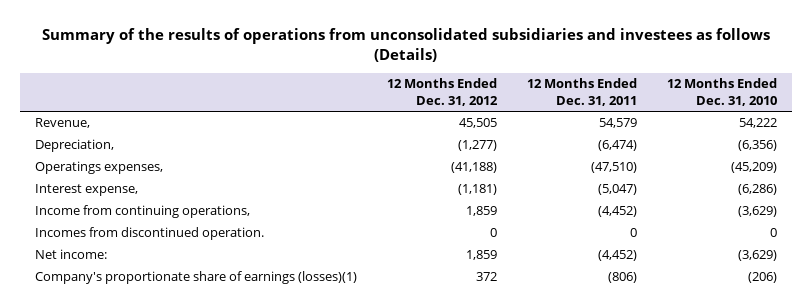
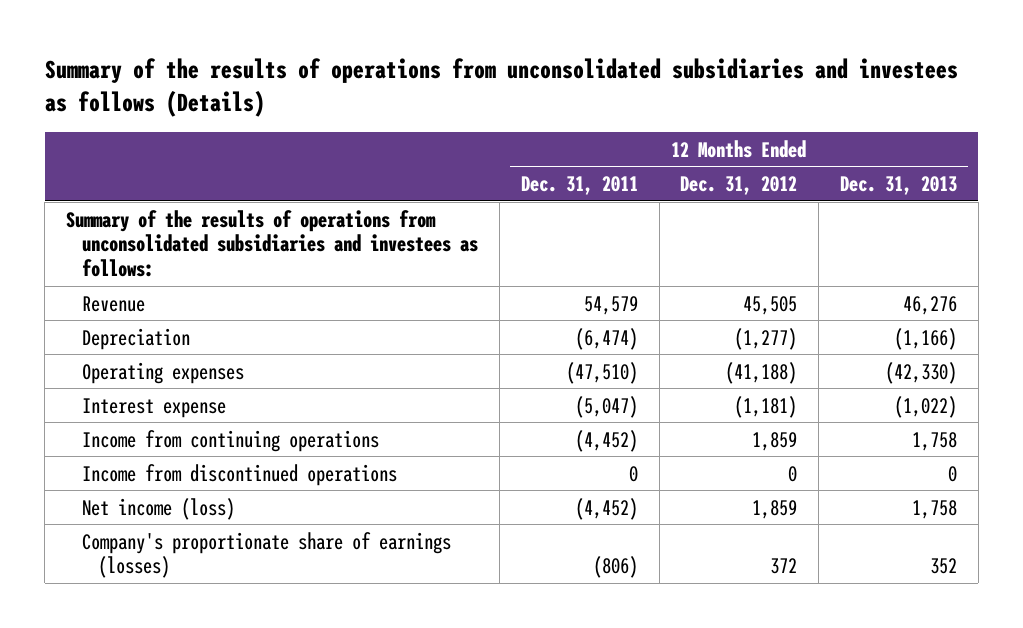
[666,78,777,106] 12 Months Ended Dec. 31, 2010 -> none
none -> [840,176,958,196] Dec. 31, 2013
none -> [66,209,479,278] Summary of the results of operations from unconsolidated subsidiaries and investees as follows:
[35,118,91,129] Revenue, -> [82,295,146,312] Revenue
[35,139,115,153] Depreciation, -> [82,327,191,350] Depreciation
[35,161,164,175] Operatings expenses, -> [82,361,245,384] Operating expenses
[35,184,139,197] Interest expense, -> [82,397,227,418] Interest expense
[35,205,251,219] Income from continuing operations, -> [82,429,380,452] Income from continuing operations
[35,227,265,241] Incomes from discontinued operation. -> [82,463,398,486] Income from discontinued operations
[35,249,108,260] Net income: -> [82,497,236,520] Net income (loss)
[35,271,358,285] Company's proportionate share of earnings (losses)(1) -> [82,531,452,579] Company's proportionate share of earnings (losses)

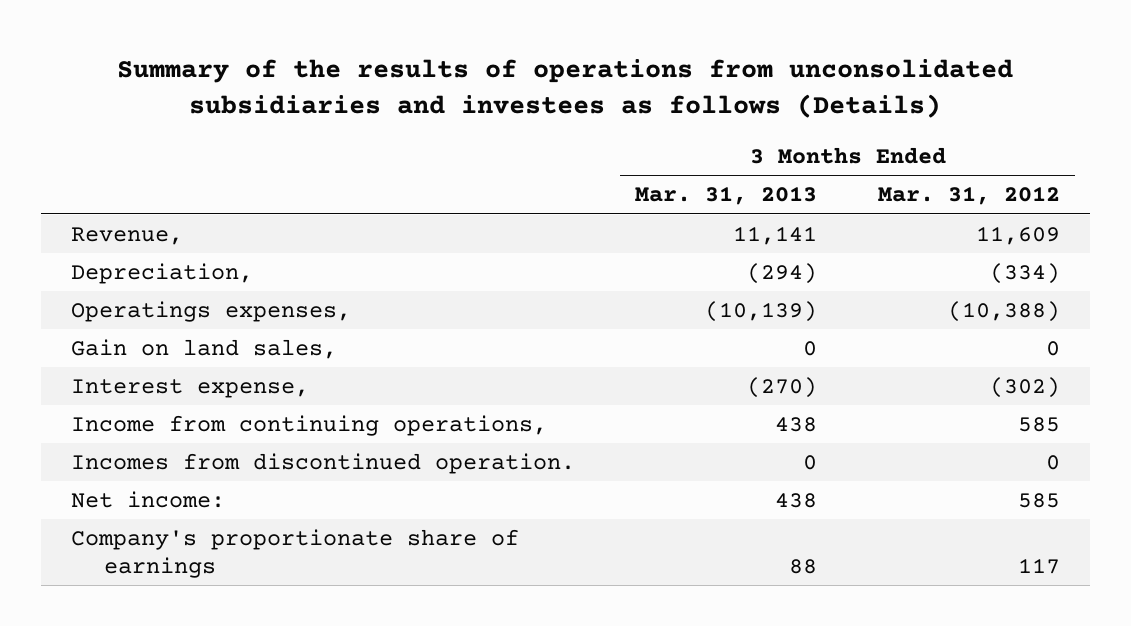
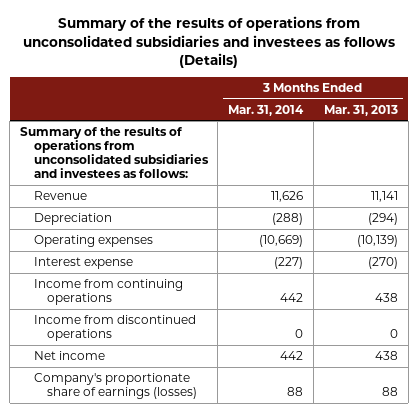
[877,186,1060,206] Mar. 31, 2012 -> none
none -> [228,104,305,116] Mar. 31, 2014
[70,339,337,360] Gain on land sales, -> none
none -> [20,126,209,179] Summary of the results of operations from unconsolidated subsidiaries and investees as follows:
[70,227,183,246] Revenue, -> [33,190,87,200] Revenue
[70,263,253,285] Depreciation, -> [33,212,112,225] Depreciation
[70,301,351,323] Operatings expenses, -> [33,234,153,247] Operating expenses
[70,379,309,399] Interest expense, -> [33,256,133,269] Interest expense
[70,415,547,437] Income from continuing operations, -> [33,278,183,306] Income from continuing operations
[70,453,575,475] Incomes from discontinued operation. -> [33,314,196,342] Income from discontinued operations
[70,491,225,509] Net income: -> [33,350,105,360] Net income
[70,529,519,578] Company's proportionate share of earnings -> [33,372,198,400] Company's proportionate share of earnings (losses)

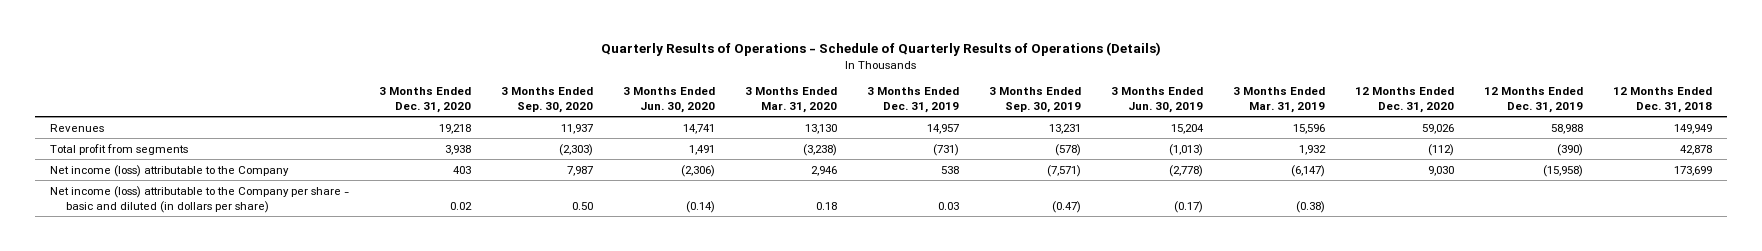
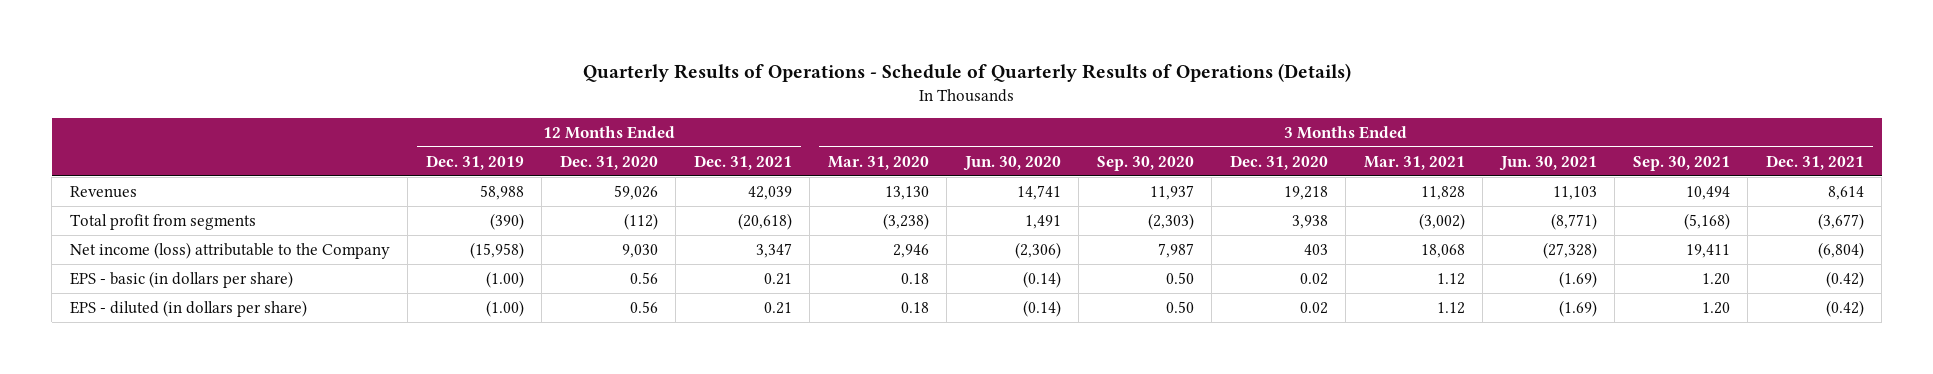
[867,87,960,113] 3 Months Ended Dec. 31, 2019 -> none
[989,87,1082,113] 3 Months Ended Sep. 30, 2019 -> none
[1111,87,1204,113] 3 Months Ended Jun. 30, 2019 -> none
[1233,87,1326,113] 3 Months Ended Mar. 31, 2019 -> none
[1613,87,1713,113] 12 Months Ended Dec. 31, 2018 -> none
none -> [693,154,792,170] Dec. 31, 2021
none -> [1363,155,1465,170] Mar. 31, 2021
none -> [1498,155,1597,171] Jun. 30, 2021
none -> [1632,155,1730,171] Sep. 30, 2021
none -> [1765,154,1864,170] Dec. 31, 2021
[49,185,349,213] Net income (loss) attributable to the Company per share - basic and diluted (in dollars per share) -> none
none -> [69,270,293,288] EPS - basic (in dollars per share)
none -> [69,299,307,317] EPS - diluted (in dollars per share)

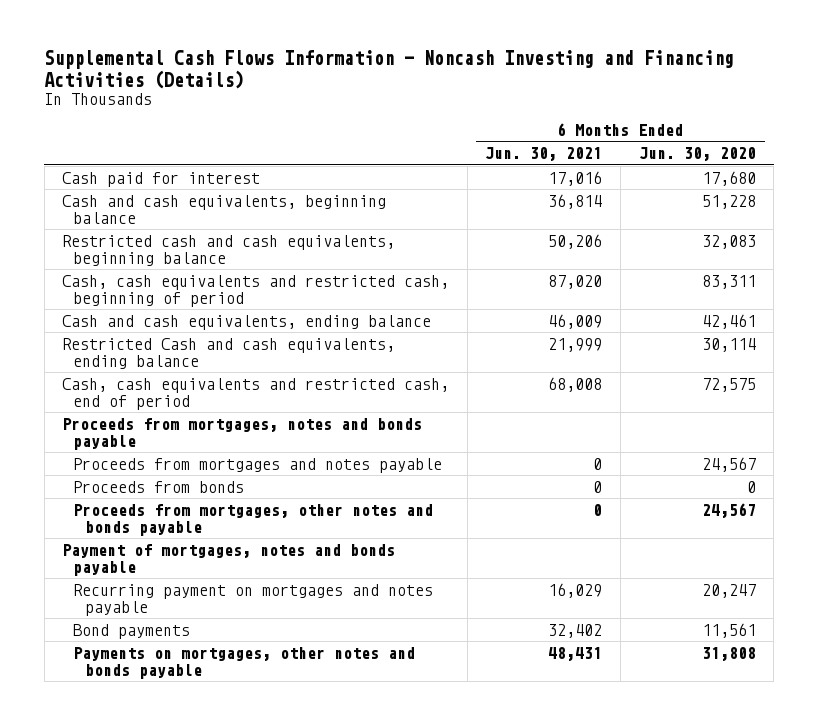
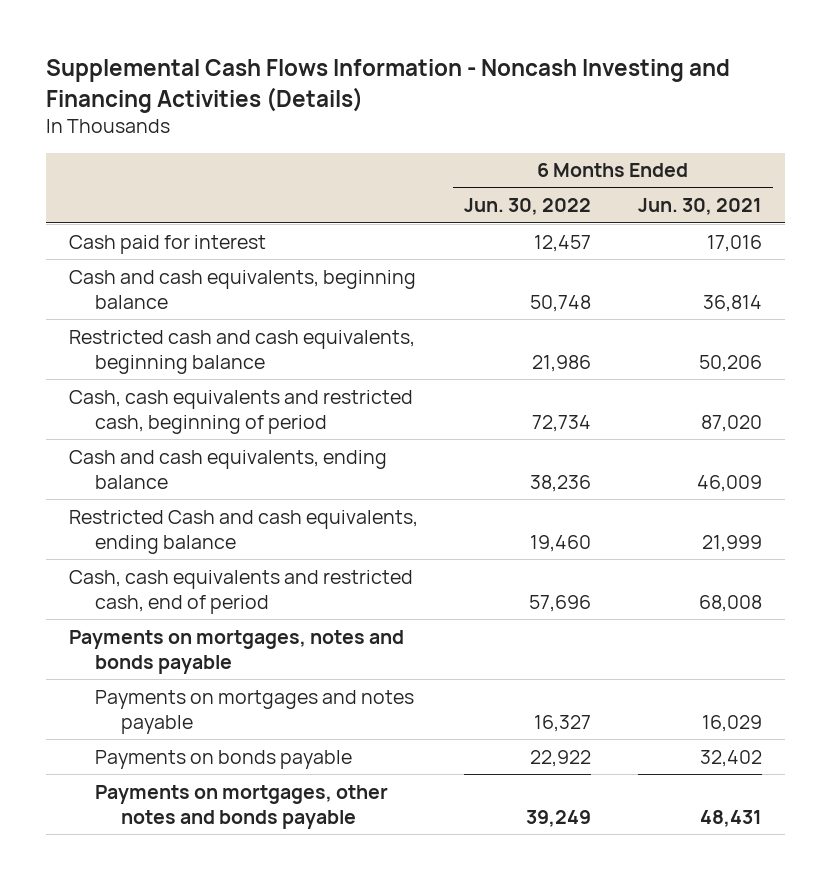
[638,147,756,162] Jun. 30, 2020 -> none
none -> [464,198,592,216] Jun. 30, 2022
[62,417,423,451] Proceeds from mortgages, notes and bonds payable -> none
[73,457,443,473] Proceeds from mortgages and notes payable -> none
[73,480,245,493] Proceeds from bonds -> none
[73,503,434,537] Proceeds from mortgages, other notes and bonds payable -> none
[62,543,396,577] Payment of mortgages, notes and bonds payable -> [69,629,405,674] Payments on mortgages, notes and bonds payable
[73,583,434,617] Recurring payment on mortgages and notes payable -> [95,689,415,734] Payments on mortgages and notes payable
[73,623,191,639] Bond payments -> [95,749,353,769] Payments on bonds payable

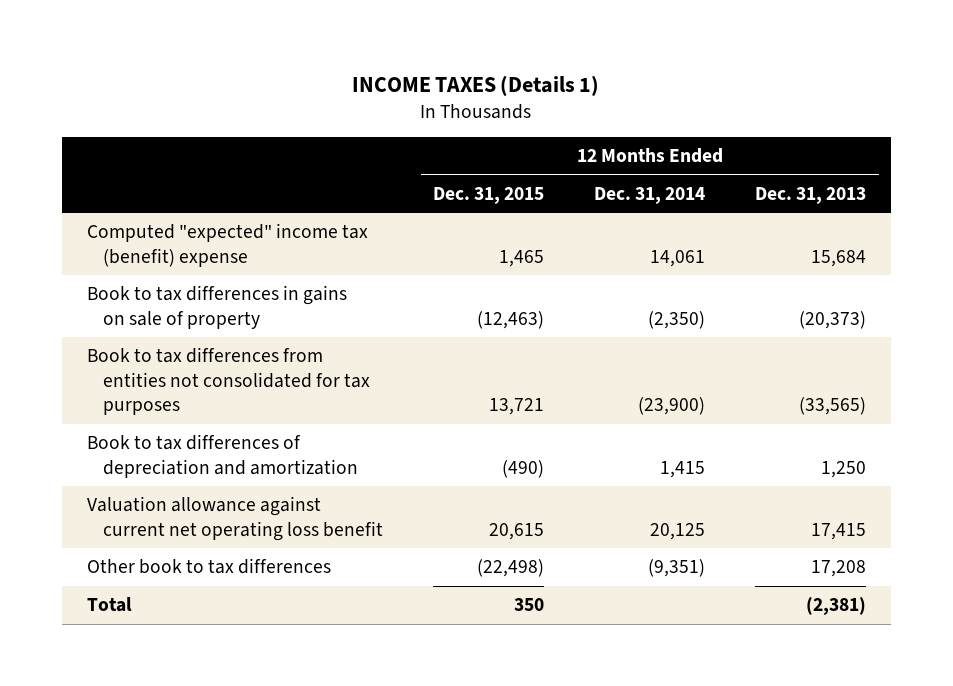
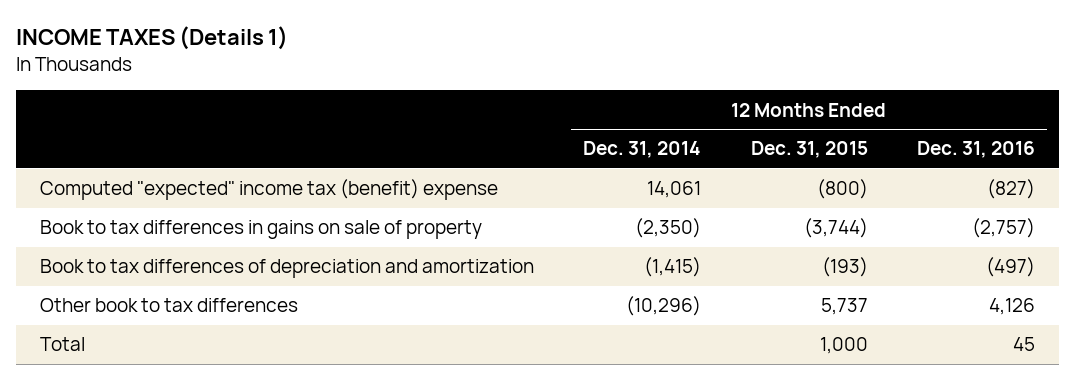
[755,187,867,205] Dec. 31, 2013 -> none
none -> [916,141,1035,159] Dec. 31, 2016
[86,347,371,416] Book to tax differences from entities not consolidated for tax purposes -> none
[86,496,384,541] Valuation allowance against current net operating loss benefit -> none
[499,249,545,267] 1,465 -> [816,179,868,200] (800)
[477,310,545,329] (12,463) -> [803,218,868,239] (3,744)
[502,459,545,478] (490) -> [821,257,868,278] (193)
[660,460,706,478] 1,415 -> [644,257,702,278] (1,415)
[477,559,545,578] (22,498) -> [820,298,868,316] 5,737
[648,559,706,578] (9,351) -> [626,296,702,317] (10,296)
[514,598,545,612] 350 -> [819,337,868,355] 1,000

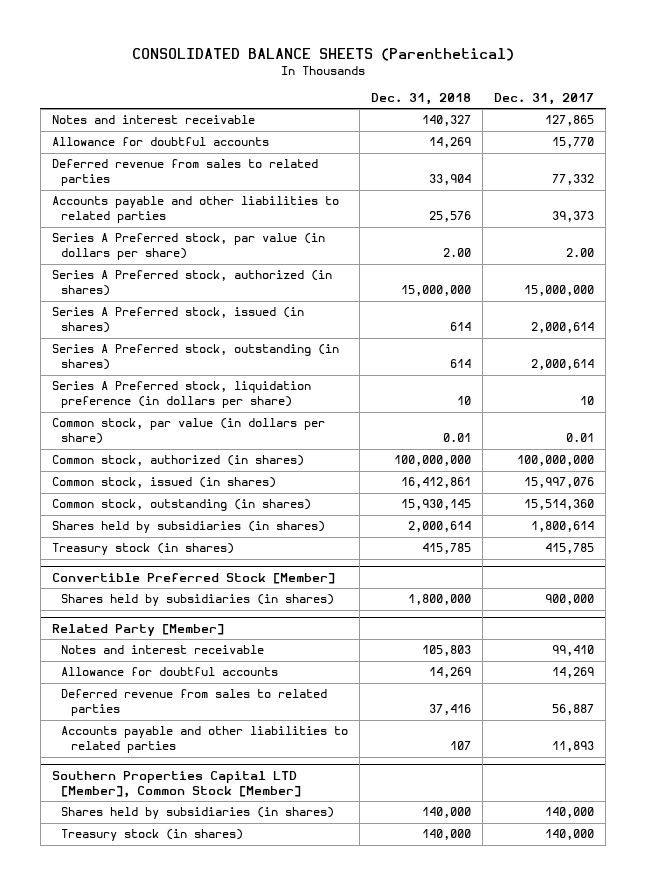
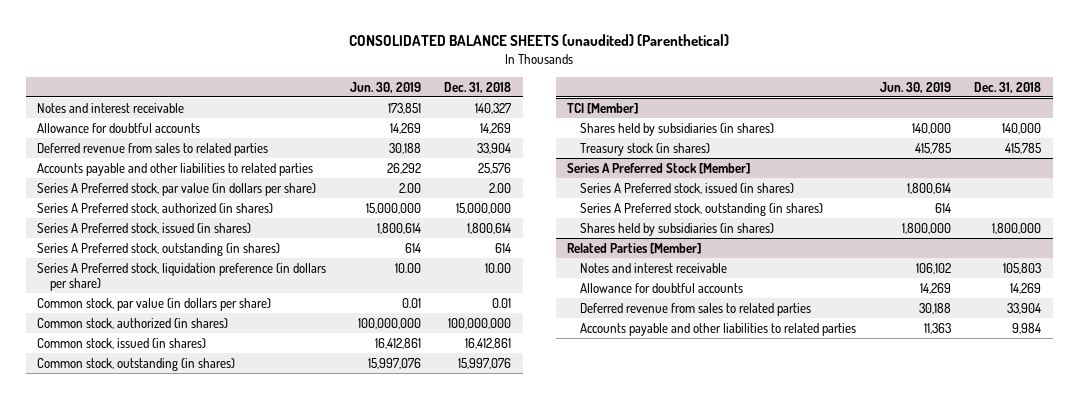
[132,47,515,61] CONSOLIDATED BALANCE SHEETS (Parenthetical) -> [349,34,730,47] CONSOLIDATED BALANCE SHEETS (unaudited) (Parenthetical)
[494,92,595,105] Dec. 31, 2017 -> none
none -> [349,81,421,93] Jun. 30, 2019
[450,322,472,332] 614 -> [466,222,511,234] 1,800,614
[457,396,472,406] 10 -> [484,262,511,273] 10.00
[401,499,472,511] 15,930,145 -> [457,357,511,369] 15,997,076
none -> [567,102,639,114] TCI [Member]
[408,521,472,533] 2,000,614 -> [1001,122,1041,134] 140,000
[51,572,335,584] Convertible Preferred Stock [Member] -> [567,162,751,174] Series A Preferred Stock [Member]
none -> [579,182,794,194] Series A Preferred stock, issued (in shares)
none -> [579,202,823,216] Series A Preferred stock, outstanding (in shares)
[51,623,224,636] Related Party [Member] -> [567,242,702,254] Related Parties [Member]
[51,770,302,798] Southern Properties Capital LTD [Member], Common Stock [Member] -> none
[61,807,335,820] Shares held by subsidiaries (in shares) -> none
[61,829,244,842] Treasury stock (in shares) -> none
[429,704,472,716] 37,416 -> [1006,302,1041,314] 33,904
[450,741,472,751] 107 -> [1011,322,1041,334] 9,984

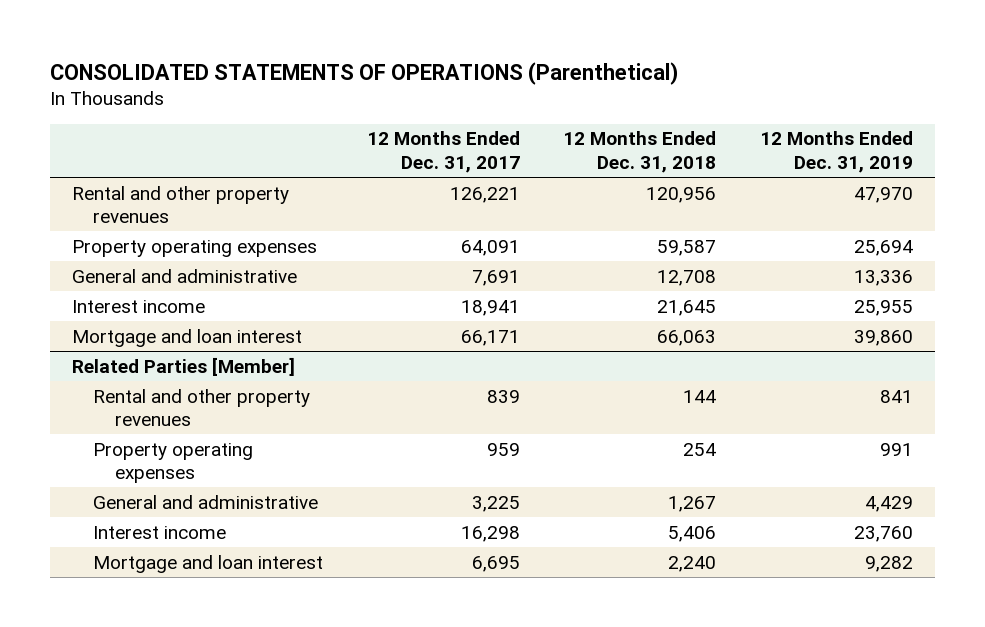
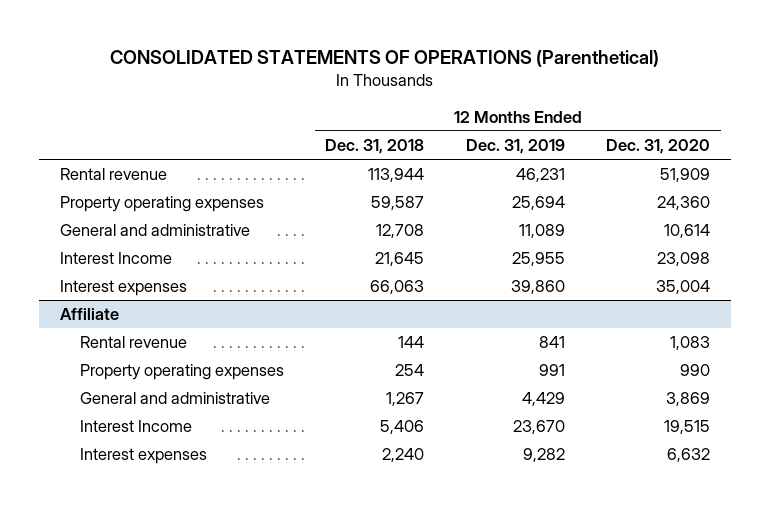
[366,131,520,174] 12 Months Ended Dec. 31, 2017 -> none
none -> [606,138,711,154] Dec. 31, 2020
[71,185,289,224] Rental and other property revenues -> none
none -> [59,168,167,181] Rental revenue
[71,356,295,376] Related Parties [Member] -> none
[853,269,913,286] 13,336 -> [518,224,565,239] 11,089
[71,299,205,313] Interest income -> [59,252,172,265] Interest Income
[71,328,302,347] Mortgage and loan interest -> [59,280,187,297] Interest expenses
none -> [59,308,119,321] Affiliate
[93,388,311,427] Rental and other property revenues -> [79,336,187,349] Rental revenue
[93,525,227,539] Interest income -> [79,420,192,433] Interest Income
[853,525,913,542] 23,760 -> [512,420,565,435] 23,670
[93,554,324,573] Mortgage and loan interest -> [79,448,207,465] Interest expenses

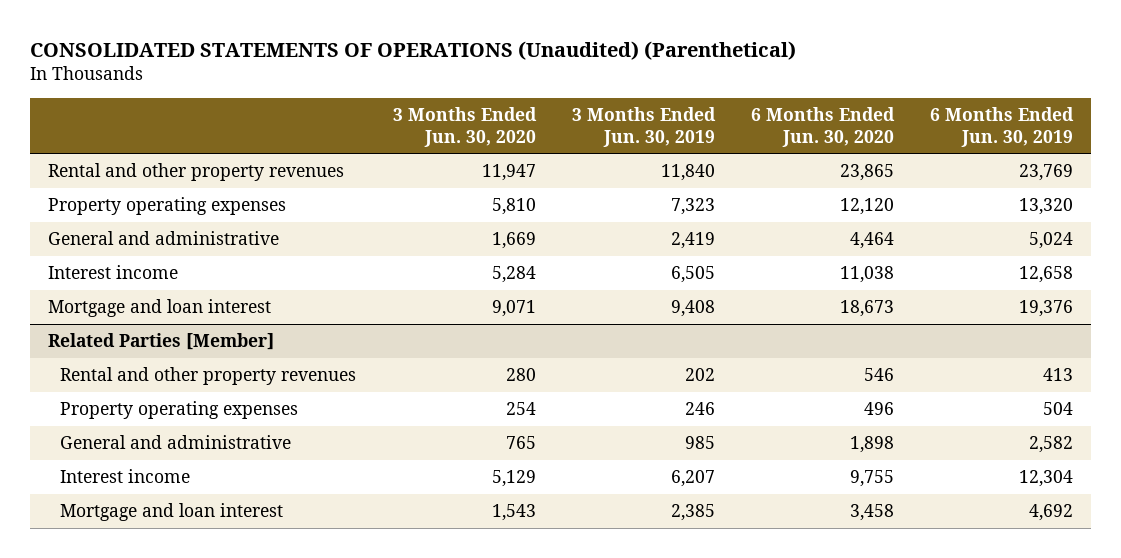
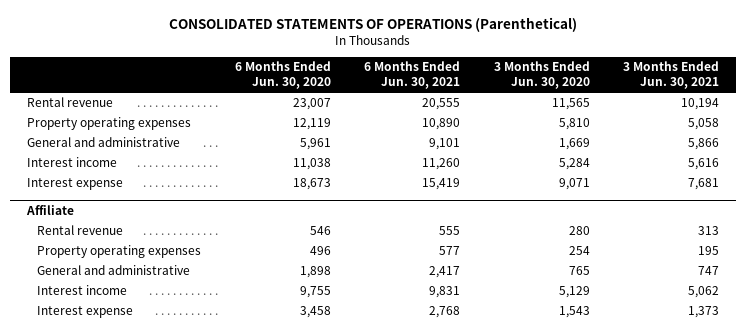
[29,40,796,60] CONSOLIDATED STATEMENTS OF OPERATIONS (Unaudited) (Parenthetical) -> [169,16,578,32] CONSOLIDATED STATEMENTS OF OPERATIONS (Parenthetical)
[571,107,716,147] 3 Months Ended Jun. 30, 2019 -> none
[930,107,1075,147] 6 Months Ended Jun. 30, 2019 -> none
none -> [364,61,461,90] 6 Months Ended Jun. 30, 2021
none -> [623,61,720,90] 3 Months Ended Jun. 30, 2021
[47,163,344,182] Rental and other property revenues -> none
none -> [26,97,113,108] Rental revenue
[839,198,894,216] 12,120 -> [292,118,331,131] 12,119
[849,232,894,250] 4,464 -> [299,138,331,151] 5,961
[47,333,274,351] Related Parties [Member] -> none
[47,299,271,318] Mortgage and loan interest -> [26,178,123,191] Interest expense
none -> [25,204,74,215] Affiliate
[60,367,357,386] Rental and other property revenues -> [37,225,124,236] Rental revenue
[60,503,284,522] Mortgage and loan interest -> [37,306,134,319] Interest expense

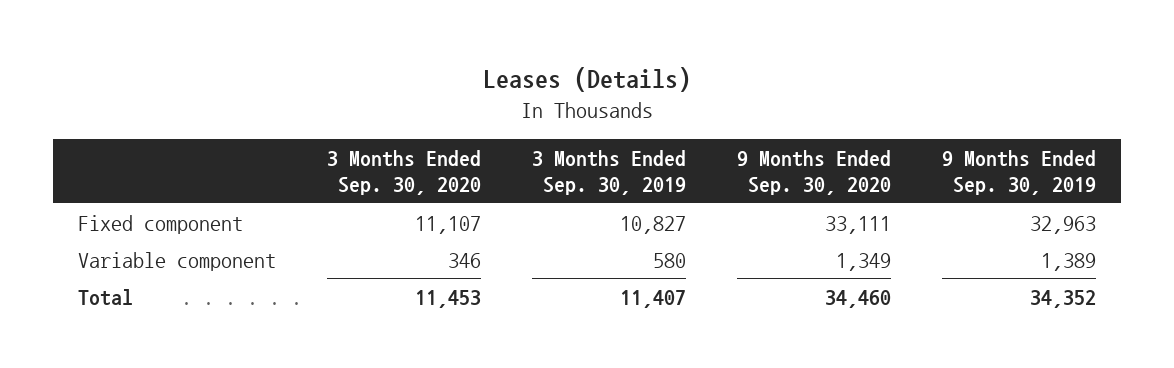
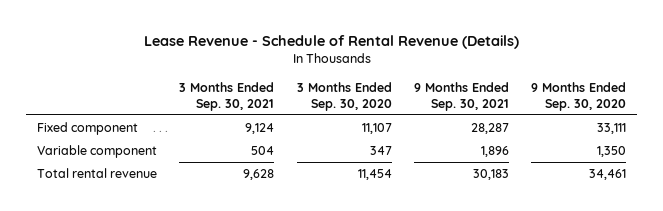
[482,67,691,93] Leases (Details) -> [143,34,519,49] Lease Revenue - Schedule of Rental Revenue (Details)
[531,149,686,196] 3 Months Ended Sep. 30, 2019 -> none
[941,149,1096,196] 9 Months Ended Sep. 30, 2019 -> none
none -> [179,81,275,111] 3 Months Ended Sep. 30, 2021
none -> [413,81,509,111] 9 Months Ended Sep. 30, 2021
[448,252,482,268] 346 -> [369,145,392,155] 347
[835,252,891,271] 1,349 -> [596,145,626,157] 1,350
[78,288,134,306] Total -> [37,167,158,178] Total rental revenue
[415,289,482,308] 11,453 -> [357,168,392,180] 11,454
[824,289,891,308] 34,460 -> [588,168,626,180] 34,461

